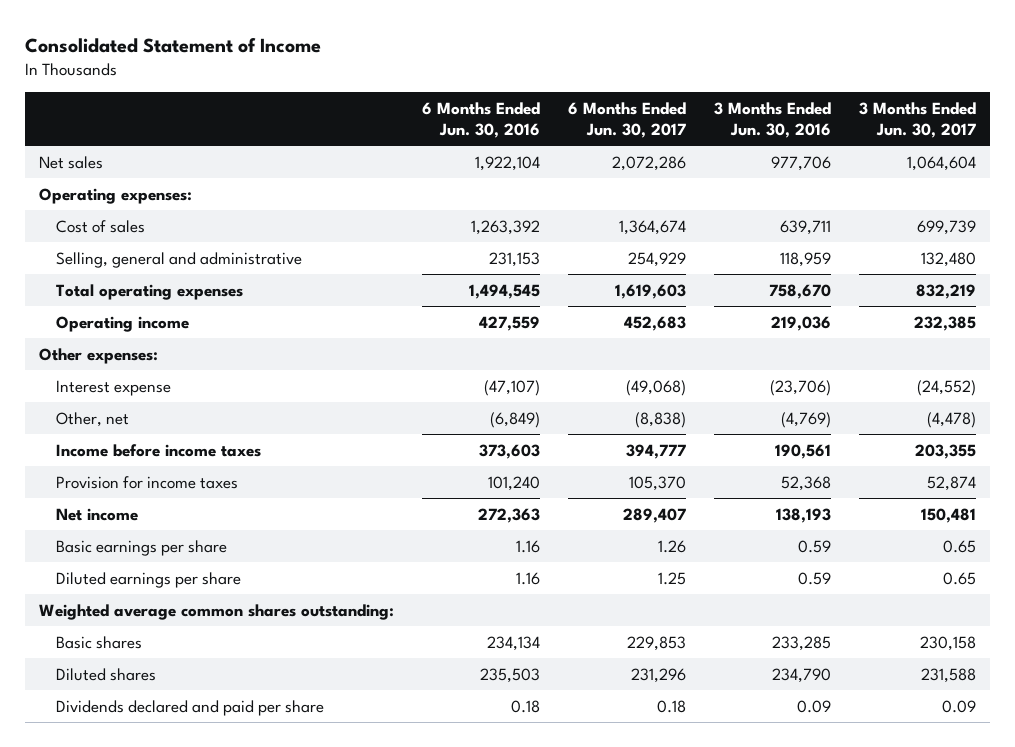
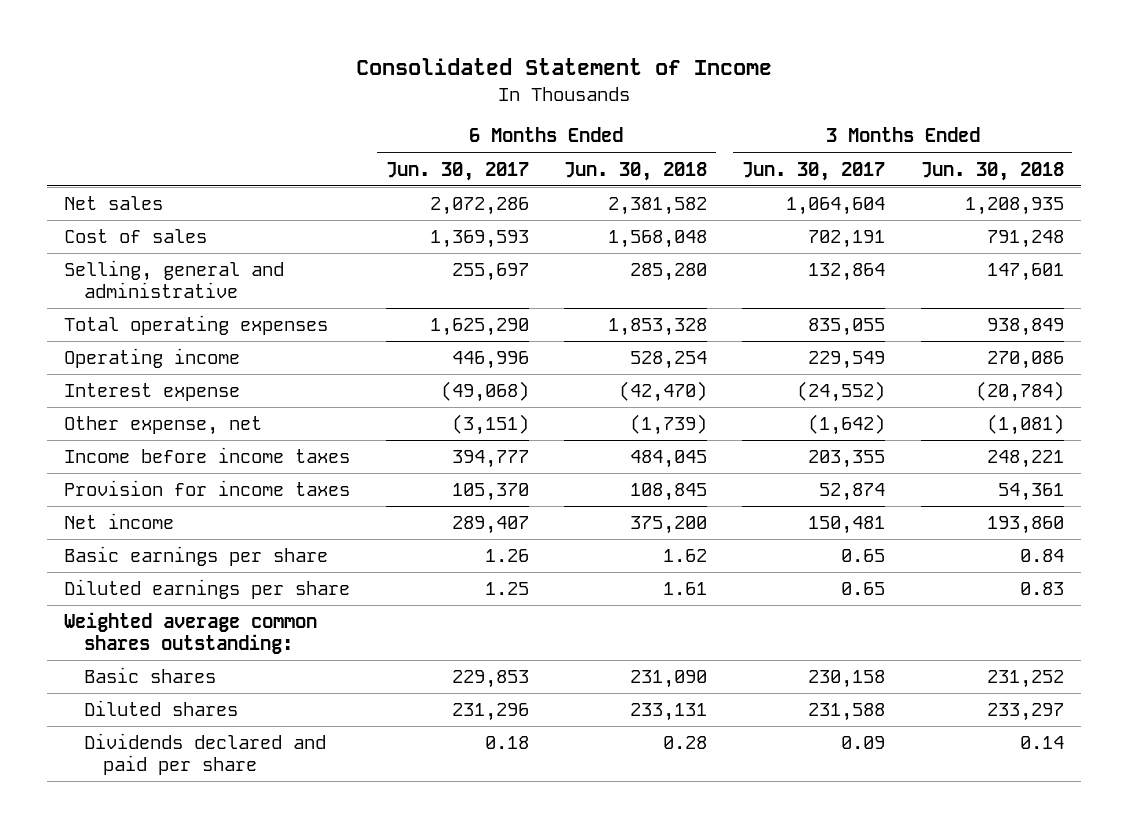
[422,101,541,138] 6 Months Ended Jun. 30, 2016 -> none
[714,101,832,138] 3 Months Ended Jun. 30, 2016 -> none
none -> [563,161,707,181] Jun. 30, 2018
none -> [920,161,1064,181] Jun. 30, 2018
[39,187,193,204] Operating expenses: -> none
[39,347,159,364] Other expenses: -> none
[619,219,687,235] 1,364,674 -> [429,230,529,249] 1,369,593
[917,219,977,235] 699,739 -> [808,230,886,249] 702,191
[628,251,687,267] 254,929 -> [451,263,529,282] 255,697
[921,251,977,267] 132,480 -> [808,263,886,282] 132,864
[615,283,687,299] 1,619,603 -> [429,318,529,337] 1,625,290
[916,283,977,299] 832,219 -> [808,318,886,337] 835,055
[624,315,687,331] 452,683 -> [451,351,529,370] 446,996
[914,315,977,331] 232,385 -> [808,351,886,370] 229,549
[56,411,130,427] Other, net -> [64,416,263,436] Other expense, net
[635,411,687,428] (8,838) -> [451,414,529,436] (3,151)
[927,411,977,428] (4,478) -> [808,414,886,436] (1,642)

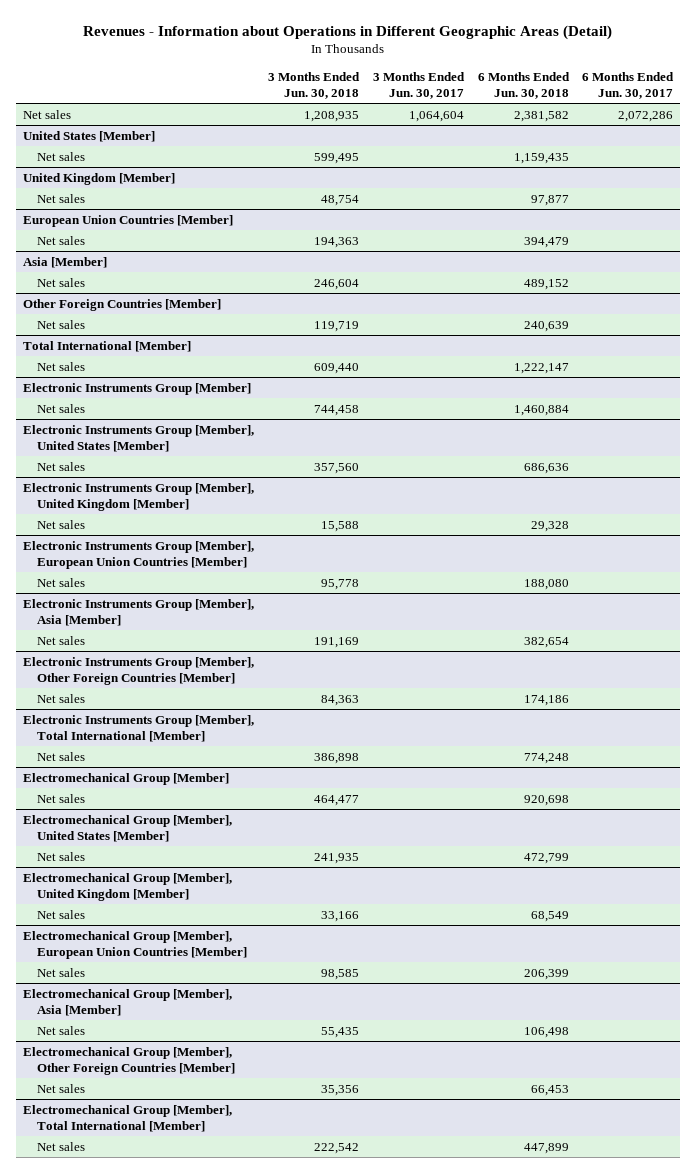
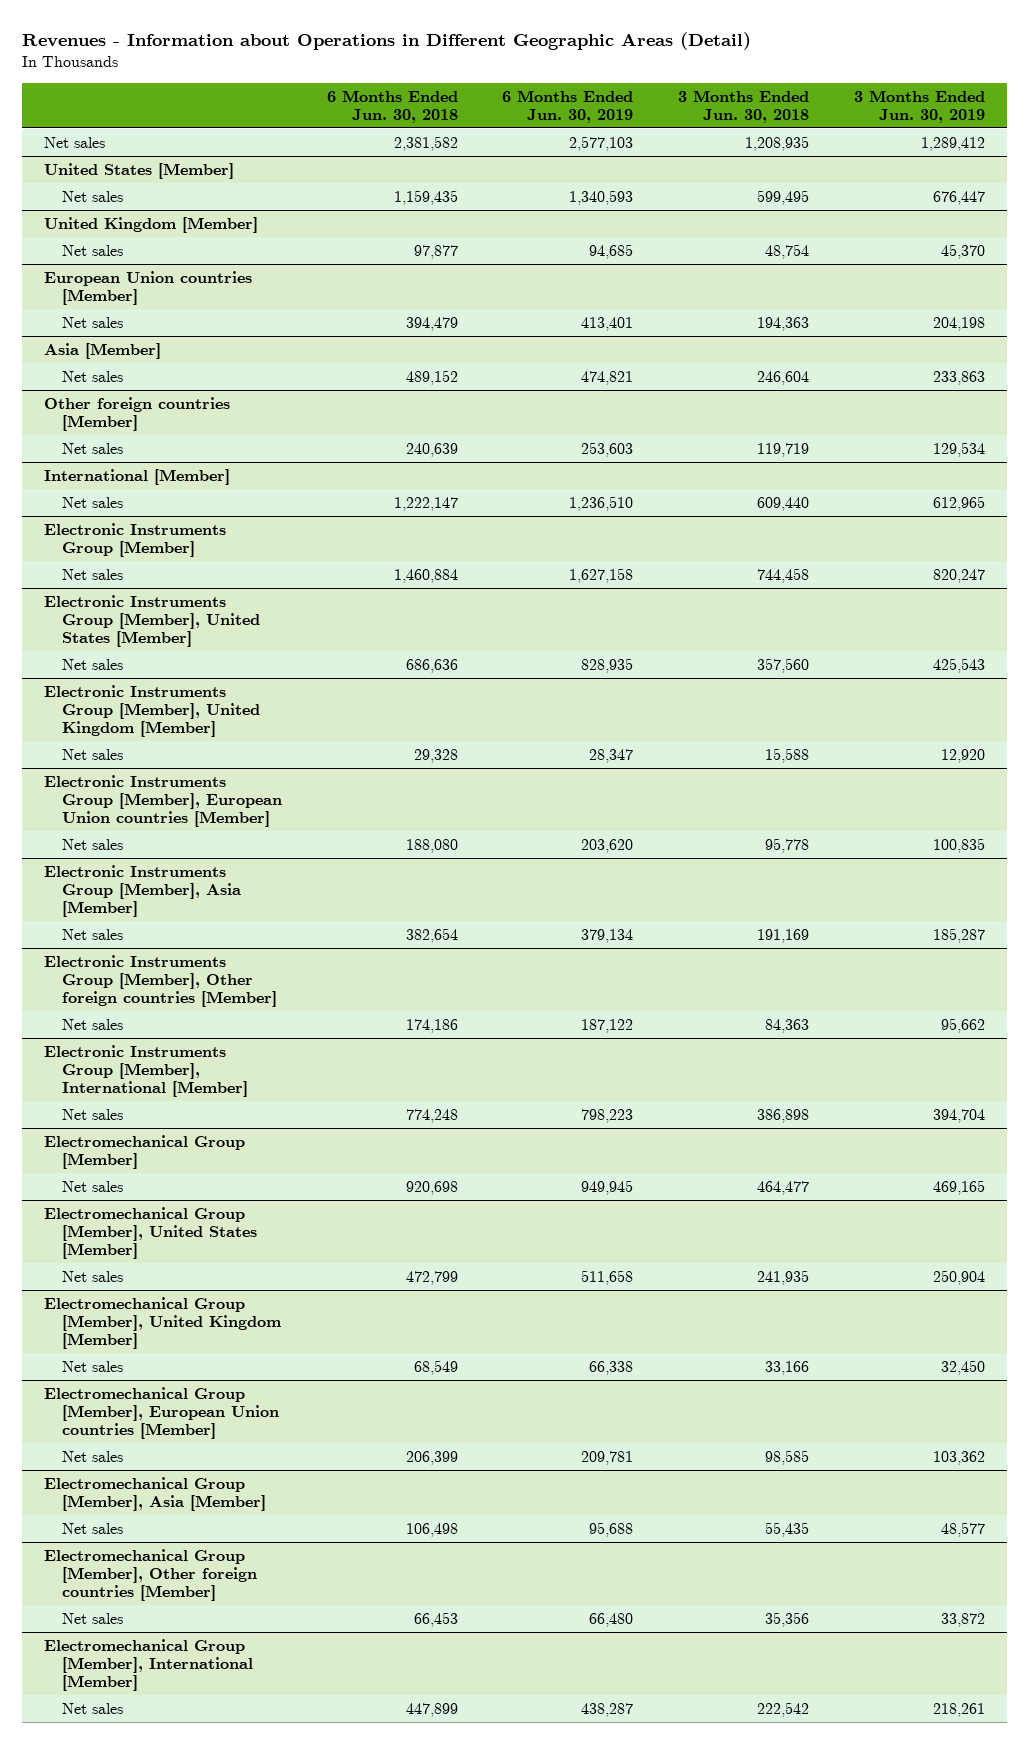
[372,71,465,99] 3 Months Ended Jun. 30, 2017 -> none
[582,71,675,99] 6 Months Ended Jun. 30, 2017 -> none
none -> [502,89,634,123] 6 Months Ended Jun. 30, 2019
none -> [853,89,985,123] 3 Months Ended Jun. 30, 2019
[22,214,233,227] European Union Countries [Member] -> [44,270,253,306] European Union countries [Member]
[22,298,221,311] Other Foreign Countries [Member] -> [44,396,231,432] Other foreign countries [Member]
[22,340,191,352] Total International [Member] -> [44,468,231,485] International [Member]
[22,540,254,569] Electronic Instruments Group [Member], European Union Countries [Member] -> [44,774,283,828] Electronic Instruments Group [Member], European Union countries [Member]
[22,656,254,685] Electronic Instruments Group [Member], Other Foreign Countries [Member] -> [44,954,278,1008] Electronic Instruments Group [Member], Other foreign countries [Member]
[22,714,254,742] Electronic Instruments Group [Member], Total International [Member] -> [44,1044,249,1098] Electronic Instruments Group [Member], International [Member]
[22,930,248,959] Electromechanical Group [Member], European Union Countries [Member] -> [44,1386,280,1440] Electromechanical Group [Member], European Union countries [Member]
[22,1046,236,1075] Electromechanical Group [Member], Other Foreign Countries [Member] -> [44,1548,258,1602] Electromechanical Group [Member], Other foreign countries [Member]
[22,1104,232,1132] Electromechanical Group [Member], Total International [Member] -> [44,1638,254,1692] Electromechanical Group [Member], International [Member]

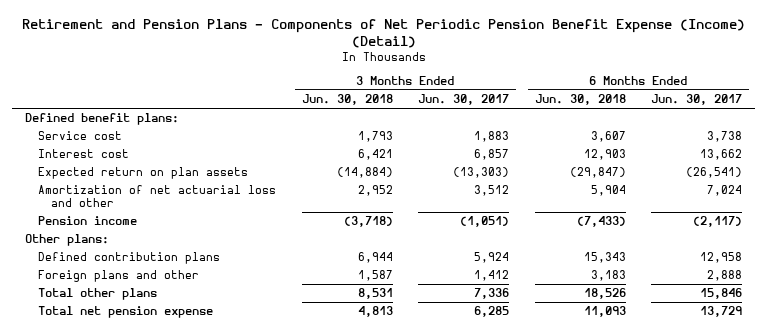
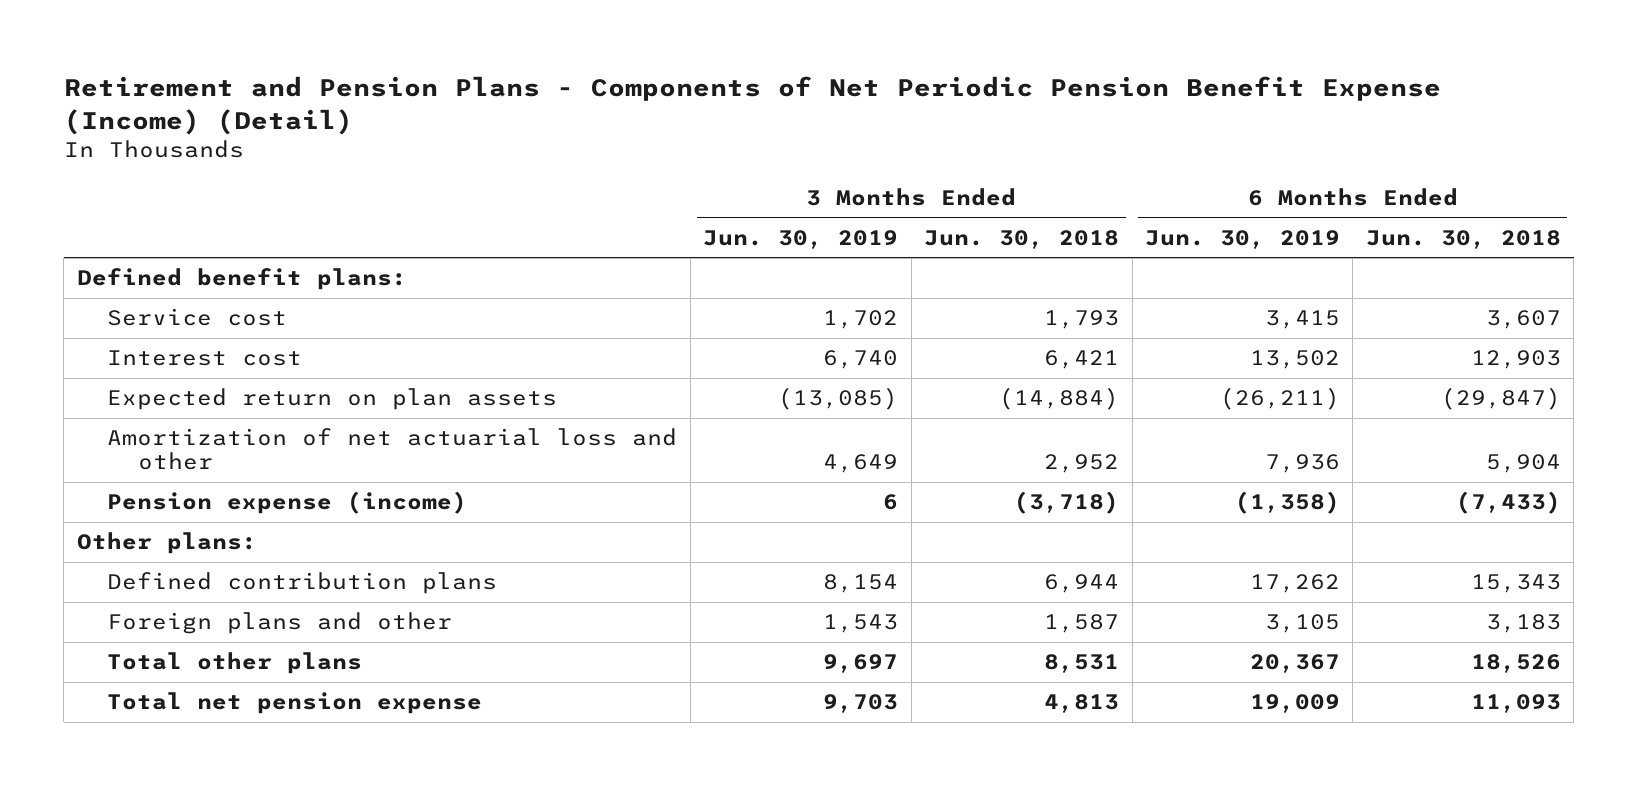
[418,93,510,105] Jun. 30, 2017 -> none
[651,93,743,105] Jun. 30, 2017 -> none
none -> [703,229,899,249] Jun. 30, 2019
none -> [1144,229,1340,249] Jun. 30, 2019
[38,216,138,226] Pension income -> [107,491,468,515] Pension expense (income)

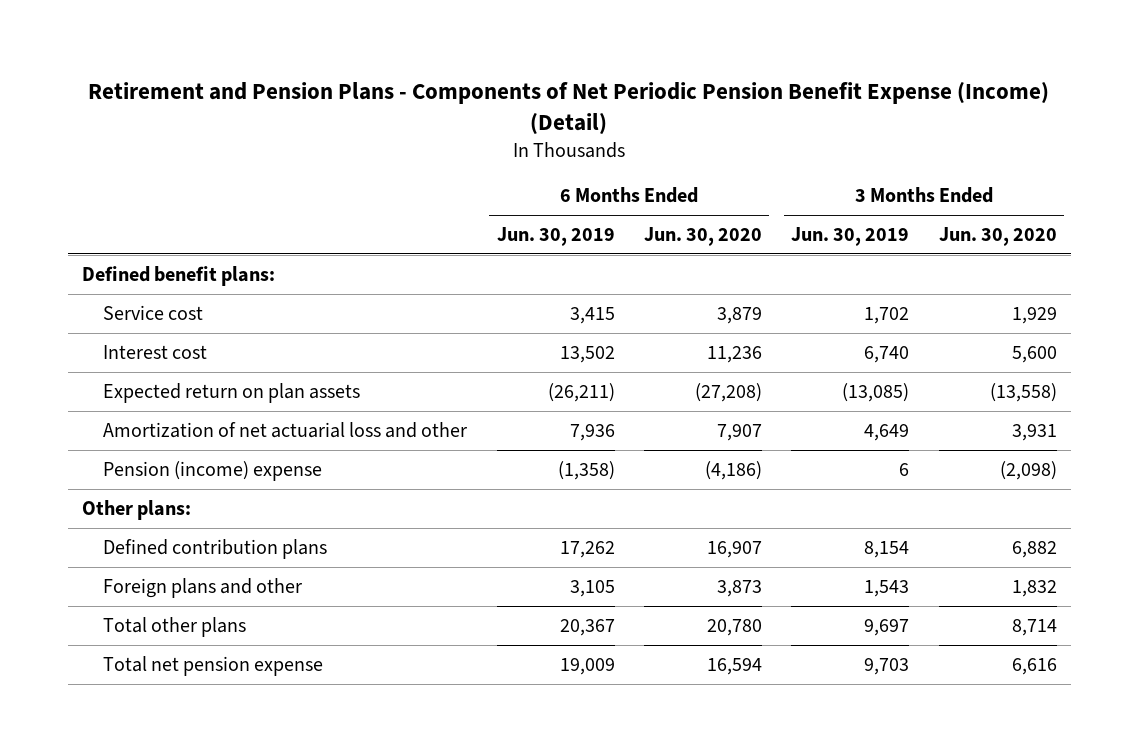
[924,229,1120,249] Jun. 30, 2018 -> none
[1365,229,1561,249] Jun. 30, 2018 -> none
none -> [644,226,763,246] Jun. 30, 2020
none -> [938,226,1057,246] Jun. 30, 2020
[107,491,468,515] Pension expense (income) -> [103,460,323,481] Pension (income) expense

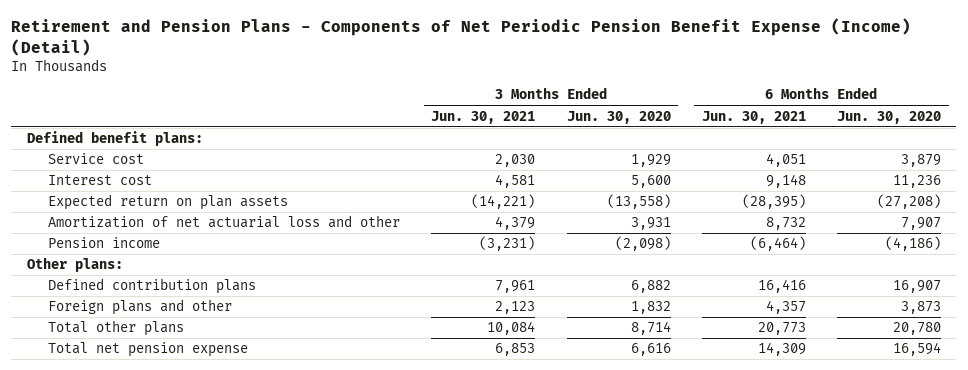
[496,226,615,246] Jun. 30, 2019 -> none
[791,226,910,246] Jun. 30, 2019 -> none
none -> [431,110,536,124] Jun. 30, 2021
none -> [701,110,806,124] Jun. 30, 2021
[103,460,323,481] Pension (income) expense -> [48,237,161,249] Pension income

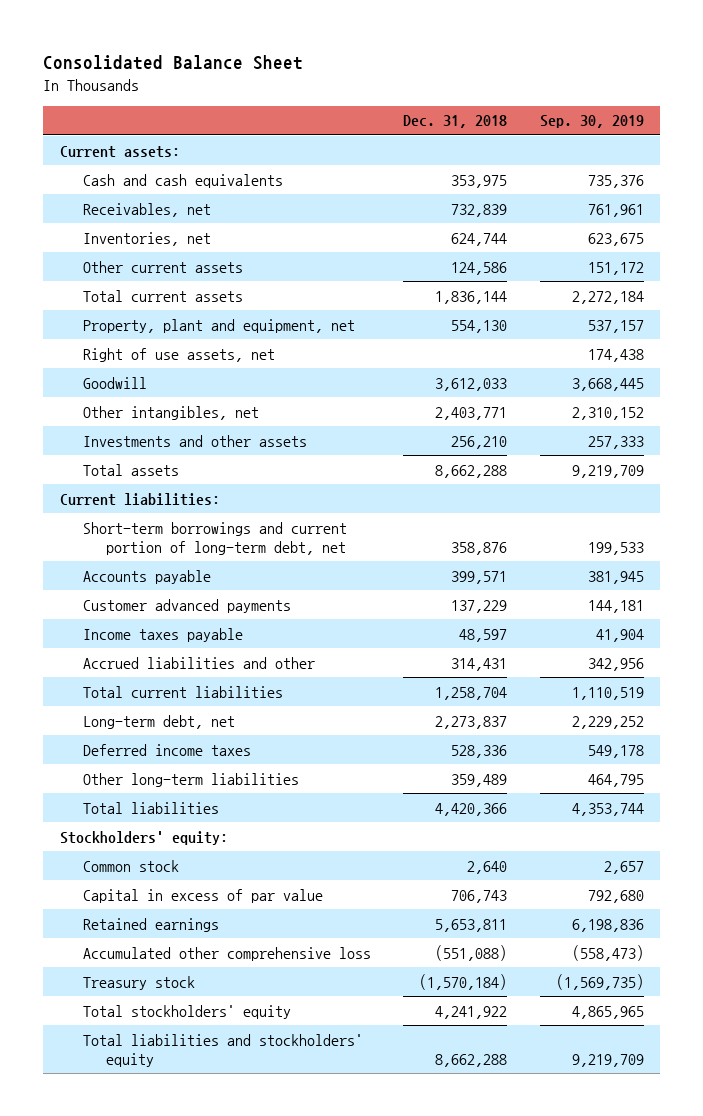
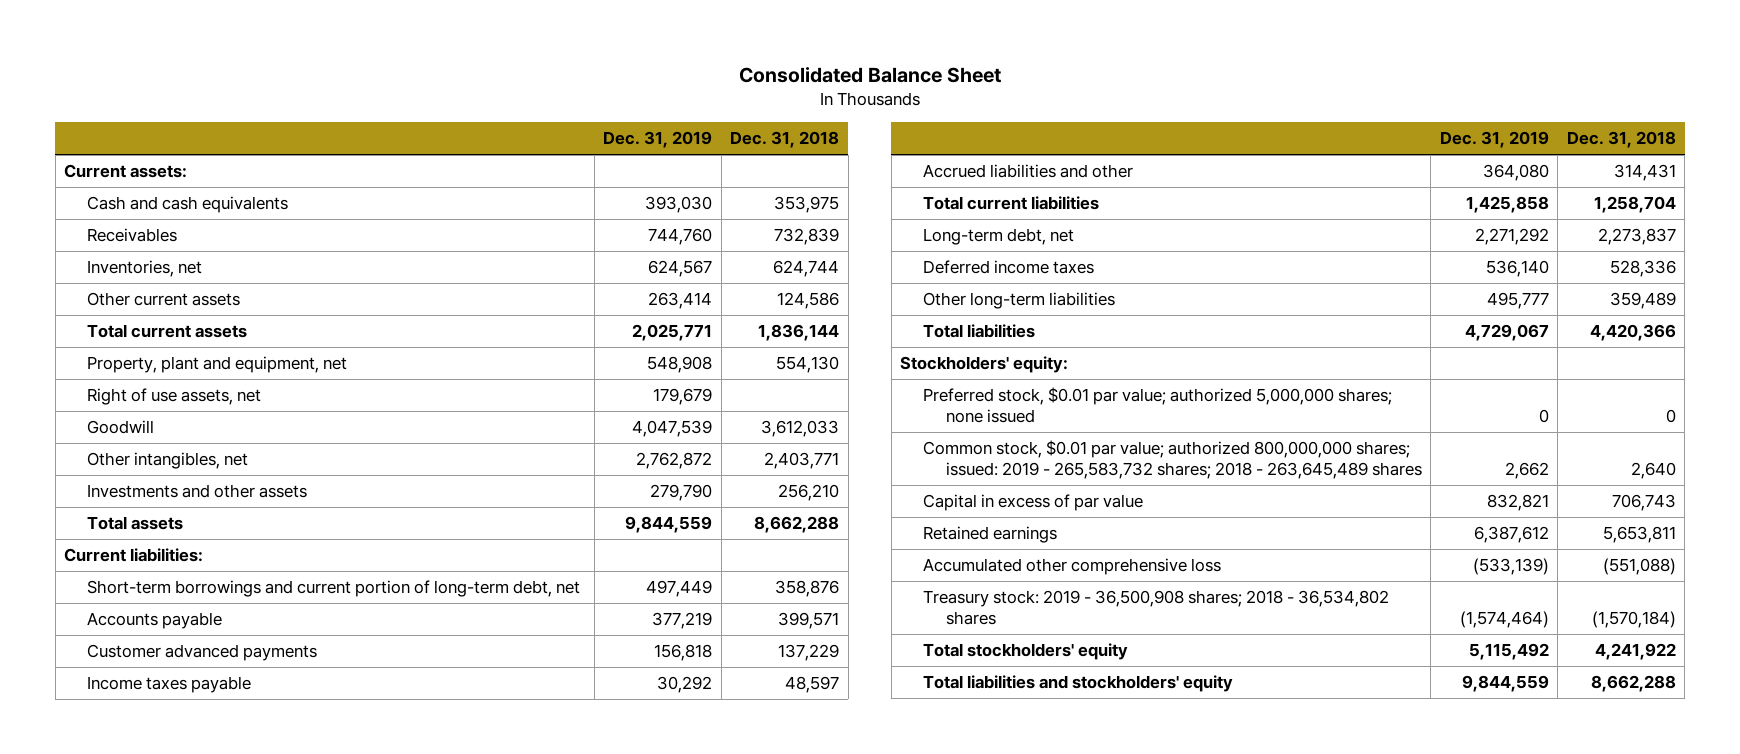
[539,115,644,129] Sep. 30, 2019 -> none
none -> [603,131,713,149] Dec. 31, 2019
[82,202,211,217] Receivables, net -> [86,228,177,243] Receivables
none -> [922,387,1392,423] Preferred stock, $0.01 par value; authorized 5,000,000 shares; none issued
[82,859,179,872] Common stock -> [922,440,1422,479] Common stock, $0.01 par value; authorized 800,000,000 shares; issued: 2019 - 265,583,732 shares; 2018 - 263,645,489 shares
[82,975,195,990] Treasury stock -> [922,590,1389,625] Treasury stock: 2019 - 36,500,908 shares; 2018 - 36,534,802 shares

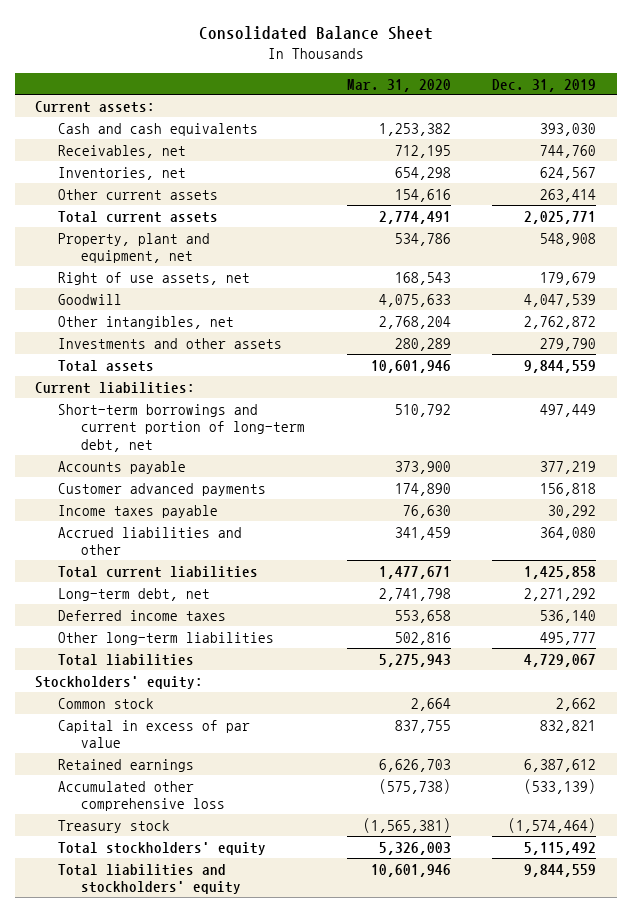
[730,131,840,149] Dec. 31, 2018 -> none
none -> [346,78,451,92] Mar. 31, 2020
[86,228,177,243] Receivables -> [58,144,187,158] Receivables, net
[922,387,1392,423] Preferred stock, $0.01 par value; authorized 5,000,000 shares; none issued -> none
[922,440,1422,479] Common stock, $0.01 par value; authorized 800,000,000 shares; issued: 2019 - 265,583,732 shares; 2018 - 263,645,489 shares -> [58,697,155,709] Common stock
[922,590,1389,625] Treasury stock: 2019 - 36,500,908 shares; 2018 - 36,534,802 shares -> [58,819,171,833] Treasury stock

